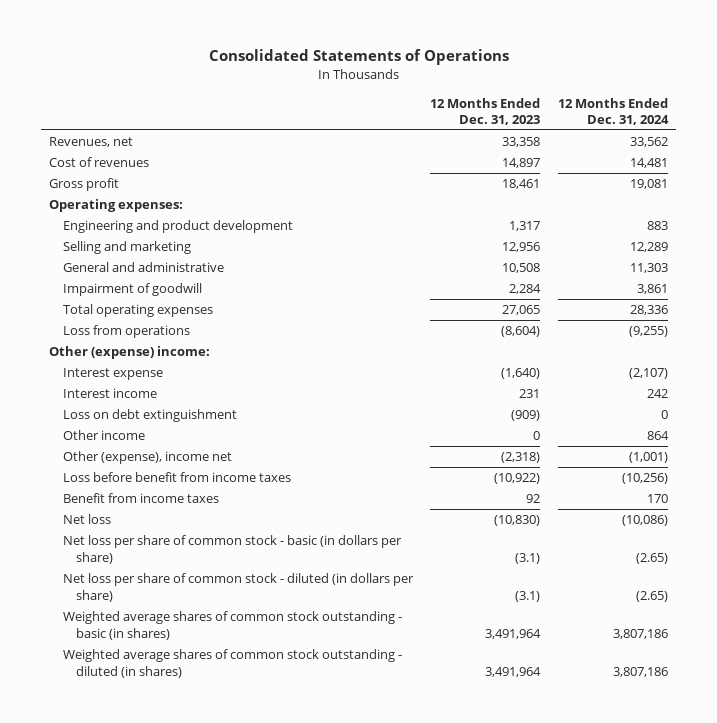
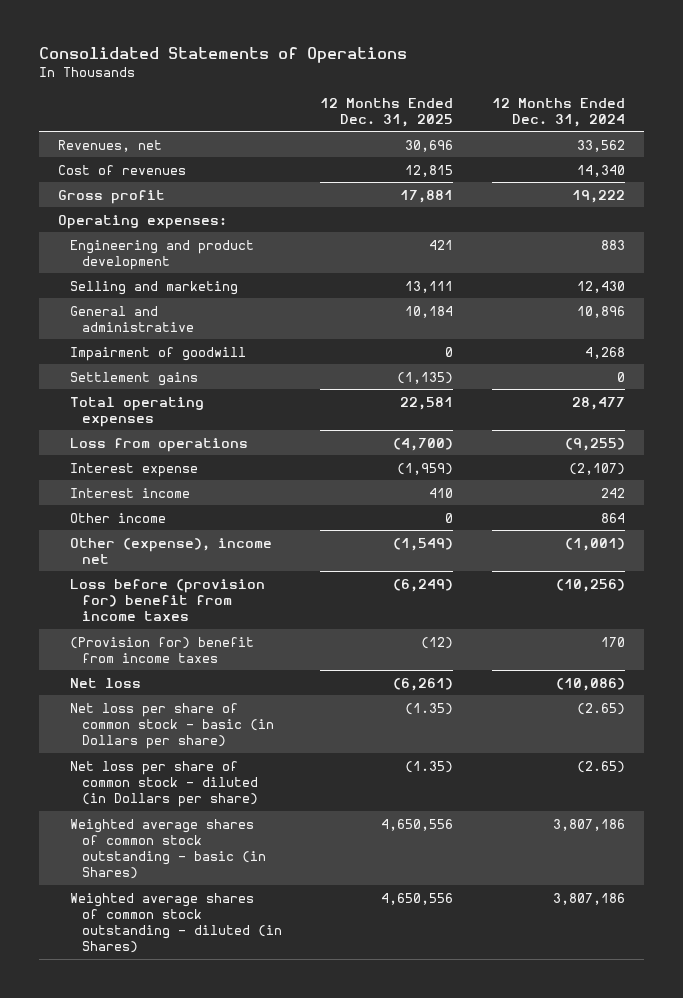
[430,97,541,125] 12 Months Ended Dec. 31, 2023 -> none
none -> [320,97,454,127] 12 Months Ended Dec. 31, 2025
[629,158,668,169] 14,481 -> [576,164,625,177] 14,340
[629,179,668,190] 19,081 -> [571,189,625,203] 19,222
[629,242,668,253] 12,289 -> [576,280,625,293] 12,430
[629,263,668,274] 11,303 -> [576,305,625,318] 10,896
[636,284,668,295] 3,861 -> [584,346,625,359] 4,268
none -> [69,371,198,386] Settlement gains
[629,305,668,316] 28,336 -> [571,396,625,410] 28,477
[49,346,211,360] Other (expense) income: -> none
[62,409,237,423] Loss on debt extinguishment -> none
[62,472,291,483] Loss before benefit from income taxes -> [69,578,265,621] Loss before (provision for) benefit from income taxes
[62,493,219,504] Benefit from income taxes -> [69,636,254,663] (Provision for) benefit from income taxes
[62,535,402,564] Net loss per share of common stock - basic (in dollars per share) -> [69,702,274,749] Net loss per share of common stock - basic (in Dollars per share)
[62,573,414,602] Net loss per share of common stock - diluted (in dollars per share) -> [69,760,258,807] Net loss per share of common stock - diluted (in Dollars per share)
[62,611,402,640] Weighted average shares of common stock outstanding - basic (in shares) -> [69,818,266,879] Weighted average shares of common stock outstanding - basic (in Shares)
[62,649,402,678] Weighted average shares of common stock outstanding - diluted (in shares) -> [69,892,282,953] Weighted average shares of common stock outstanding - diluted (in Shares)

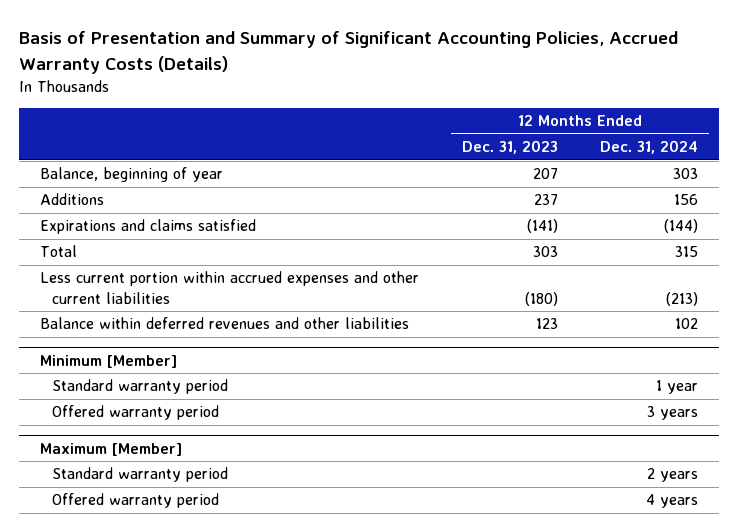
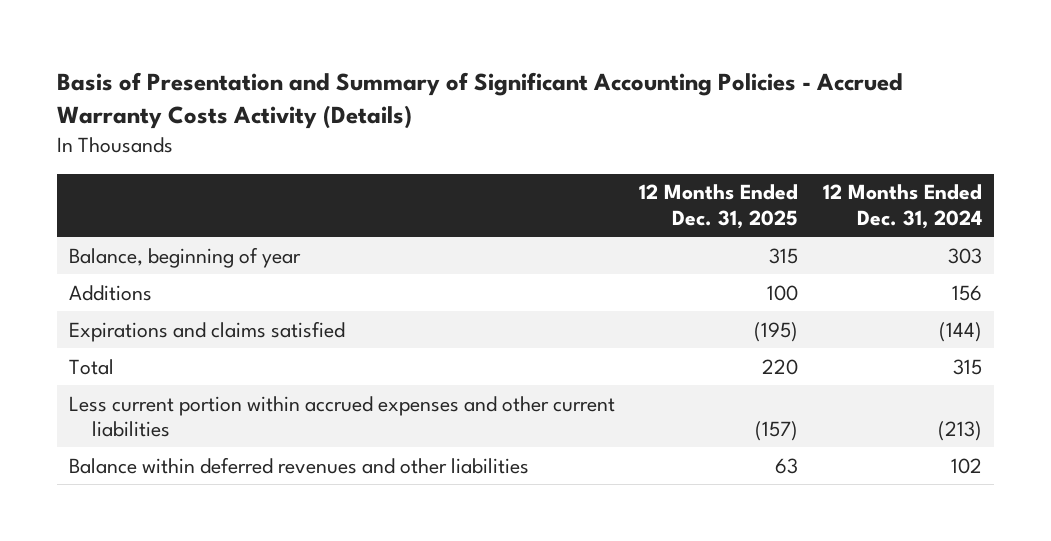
[19,31,679,74] Basis of Presentation and Summary of Significant Accounting Policies, Accrued Warranty Costs (Details) -> [56,72,903,130] Basis of Presentation and Summary of Significant Accounting Policies - Accrued Warranty Costs Activity (Details)
[461,140,558,155] Dec. 31, 2023 -> none
none -> [639,184,799,229] 12 Months Ended Dec. 31, 2025
[40,354,178,368] Minimum [Member] -> none
[52,379,229,395] Standard warranty period -> none
[52,405,220,421] Offered warranty period -> none
[40,442,183,456] Maximum [Member] -> none
[52,467,229,483] Standard warranty period -> none
[52,493,220,509] Offered warranty period -> none

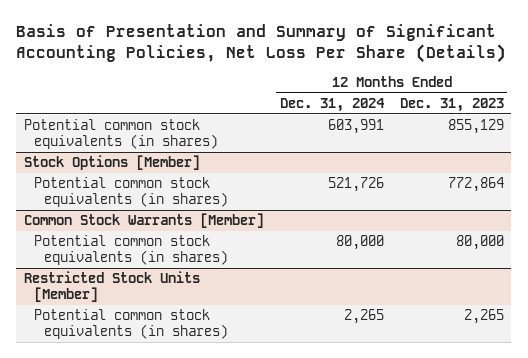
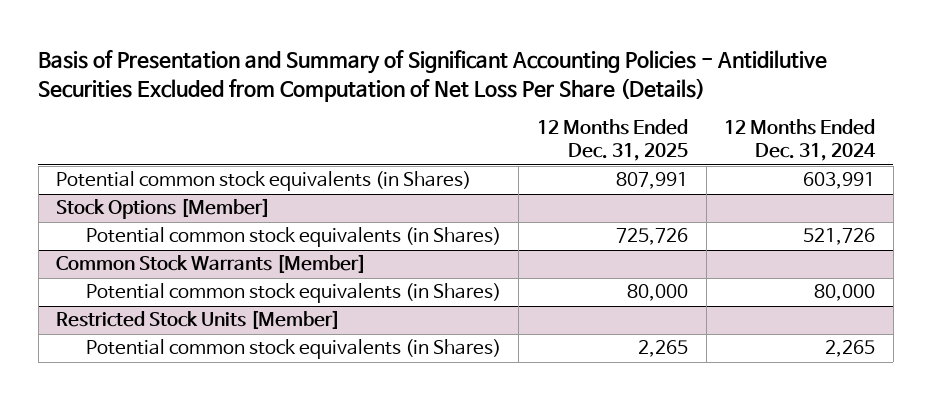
[16,24,507,64] Basis of Presentation and Summary of Significant Accounting Policies, Net Loss Per Share (Details) -> [38,49,828,102] Basis of Presentation and Summary of Significant Accounting Policies - Antidilutive Securities Excluded from Computation of Net Loss Per Share (Details)
[399,97,504,112] Dec. 31, 2023 -> none
none -> [537,119,689,162] 12 Months Ended Dec. 31, 2025
[24,119,219,150] Potential common stock equivalents (in shares) -> [56,171,472,192] Potential common stock equivalents (in Shares)
[34,177,228,208] Potential common stock equivalents (in shares) -> [85,227,501,248] Potential common stock equivalents (in Shares)
[34,235,228,266] Potential common stock equivalents (in shares) -> [85,283,501,304] Potential common stock equivalents (in Shares)
[34,309,228,340] Potential common stock equivalents (in shares) -> [85,339,501,360] Potential common stock equivalents (in Shares)

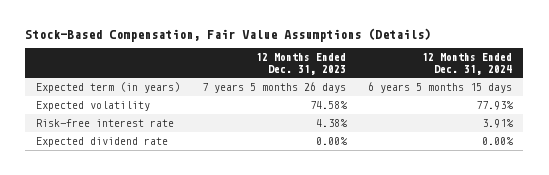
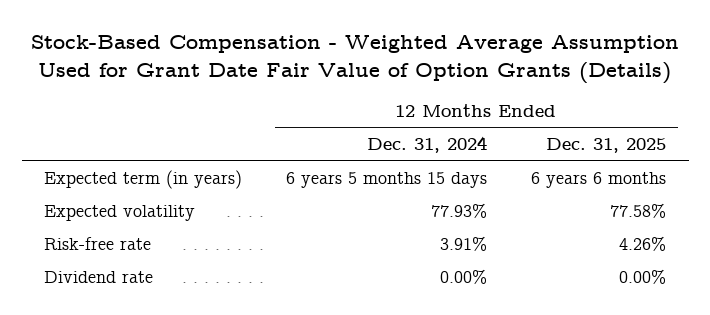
[25,28,432,43] Stock-Based Compensation, Fair Value Assumptions (Details) -> [31,35,680,84] Stock-Based Compensation - Weighted Average Assumption Used for Grant Date Fair Value of Option Grants (Details)
[256,53,347,75] 12 Months Ended Dec. 31, 2023 -> none
none -> [546,137,667,153] Dec. 31, 2025
[36,118,175,127] Risk-free interest rate -> [43,236,151,250] Risk-free rate
[36,136,169,147] Expected dividend rate -> [43,270,153,283] Dividend rate

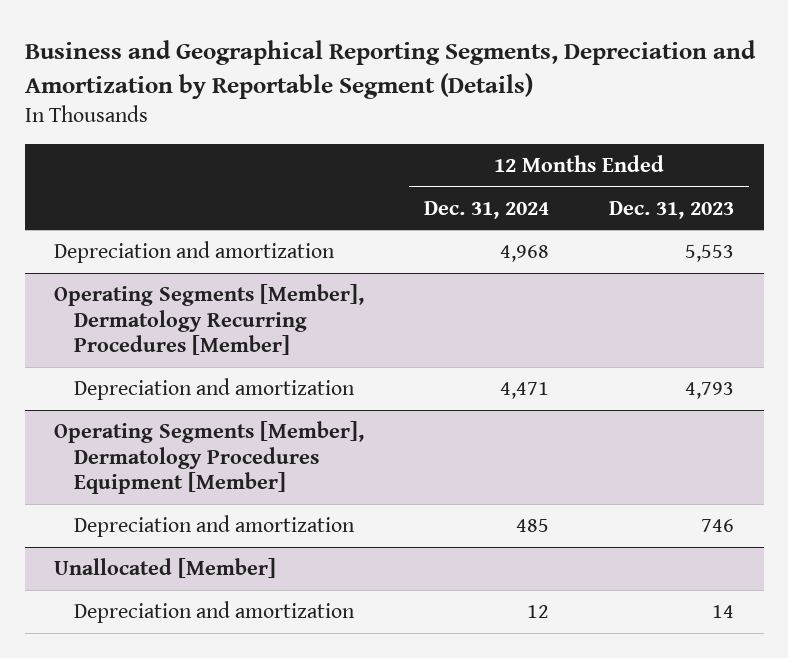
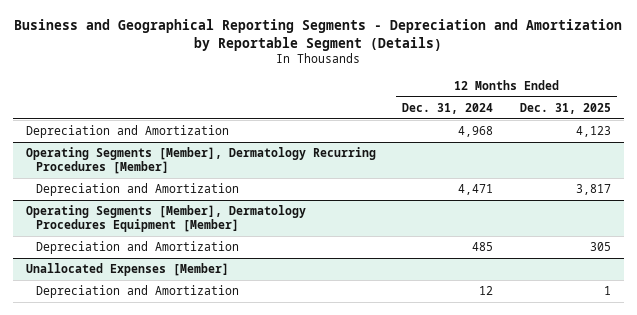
[24,39,756,99] Business and Geographical Reporting Segments, Depreciation and Amortization by Reportable Segment (Details) -> [14,19,623,52] Business and Geographical Reporting Segments - Depreciation and Amortization by Reportable Segment (Details)
[608,200,734,219] Dec. 31, 2023 -> none
none -> [519,102,611,114] Dec. 31, 2025
[54,241,336,264] Depreciation and amortization -> [26,125,230,139] Depreciation and Amortization
[74,378,356,401] Depreciation and amortization -> [36,183,240,197] Depreciation and Amortization
[74,515,356,538] Depreciation and amortization -> [36,241,240,255] Depreciation and Amortization
[54,558,277,579] Unallocated [Member] -> [26,263,230,277] Unallocated Expenses [Member]
[74,601,356,624] Depreciation and amortization -> [36,285,240,299] Depreciation and Amortization

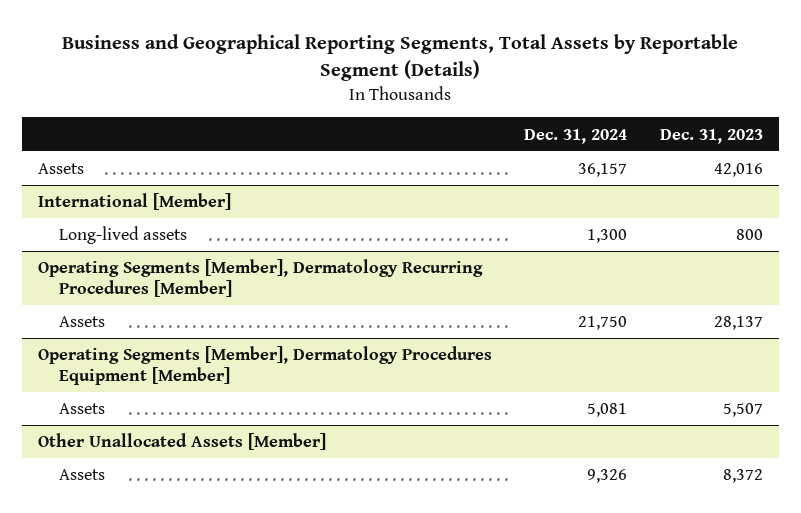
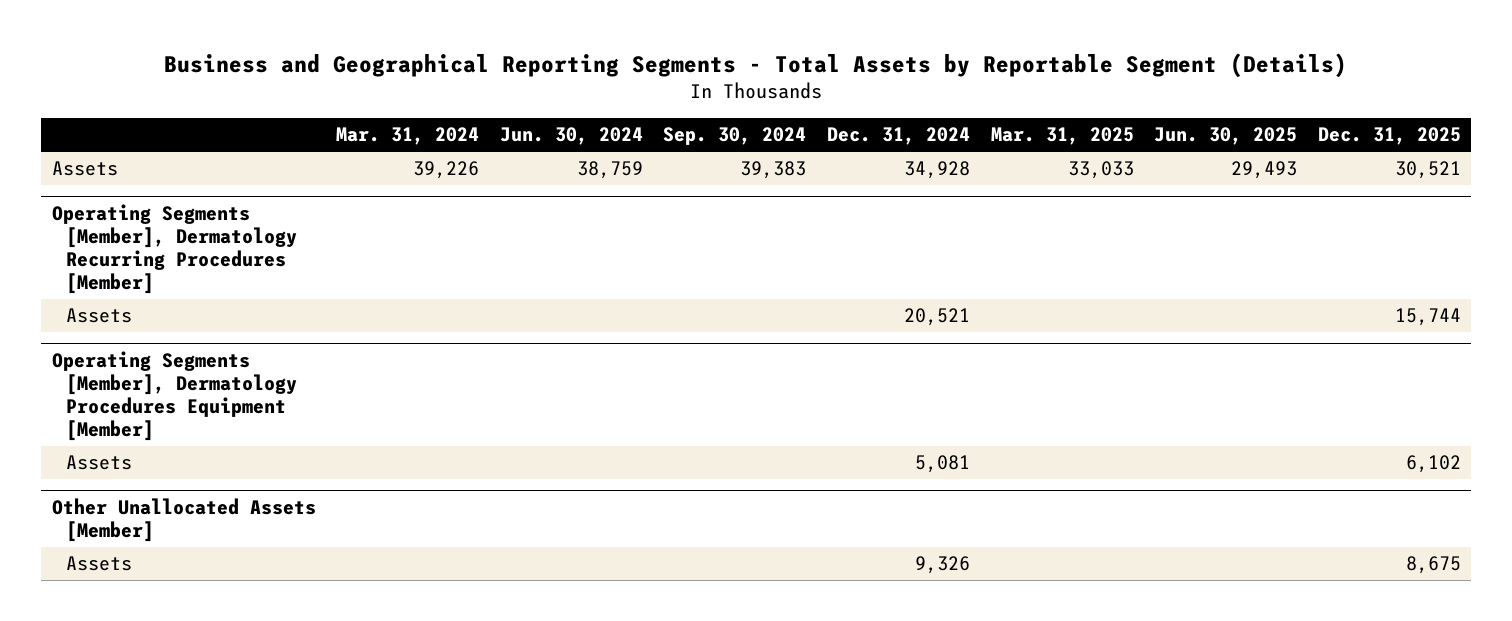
[62,34,739,82] Business and Geographical Reporting Segments, Total Assets by Reportable Segment (Details) -> [164,52,1348,78] Business and Geographical Reporting Segments - Total Assets by Reportable Segment (Details)
[659,128,763,144] Dec. 31, 2023 -> none
none -> [336,127,480,146] Mar. 31, 2024
none -> [499,127,643,146] Jun. 30, 2024
none -> [663,127,807,146] Sep. 30, 2024
none -> [990,127,1134,146] Mar. 31, 2025
none -> [1154,127,1298,146] Jun. 30, 2025
none -> [1317,127,1461,146] Dec. 31, 2025
[38,193,232,211] International [Member] -> none
[59,226,188,245] Long-lived assets -> none
[578,163,628,178] 36,157 -> [903,161,970,180] 34,928
[578,316,628,331] 21,750 -> [903,308,970,327] 20,521

